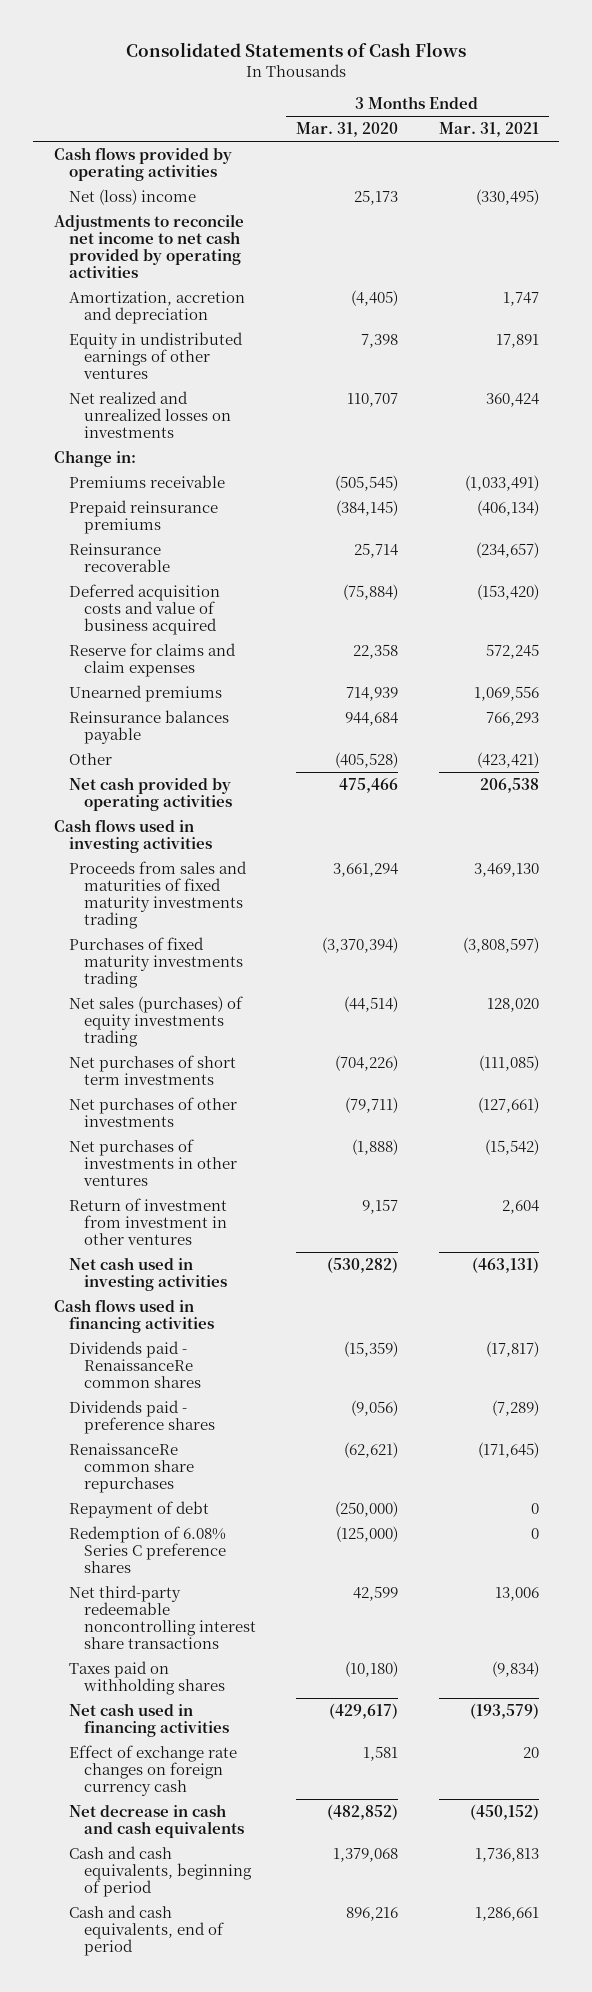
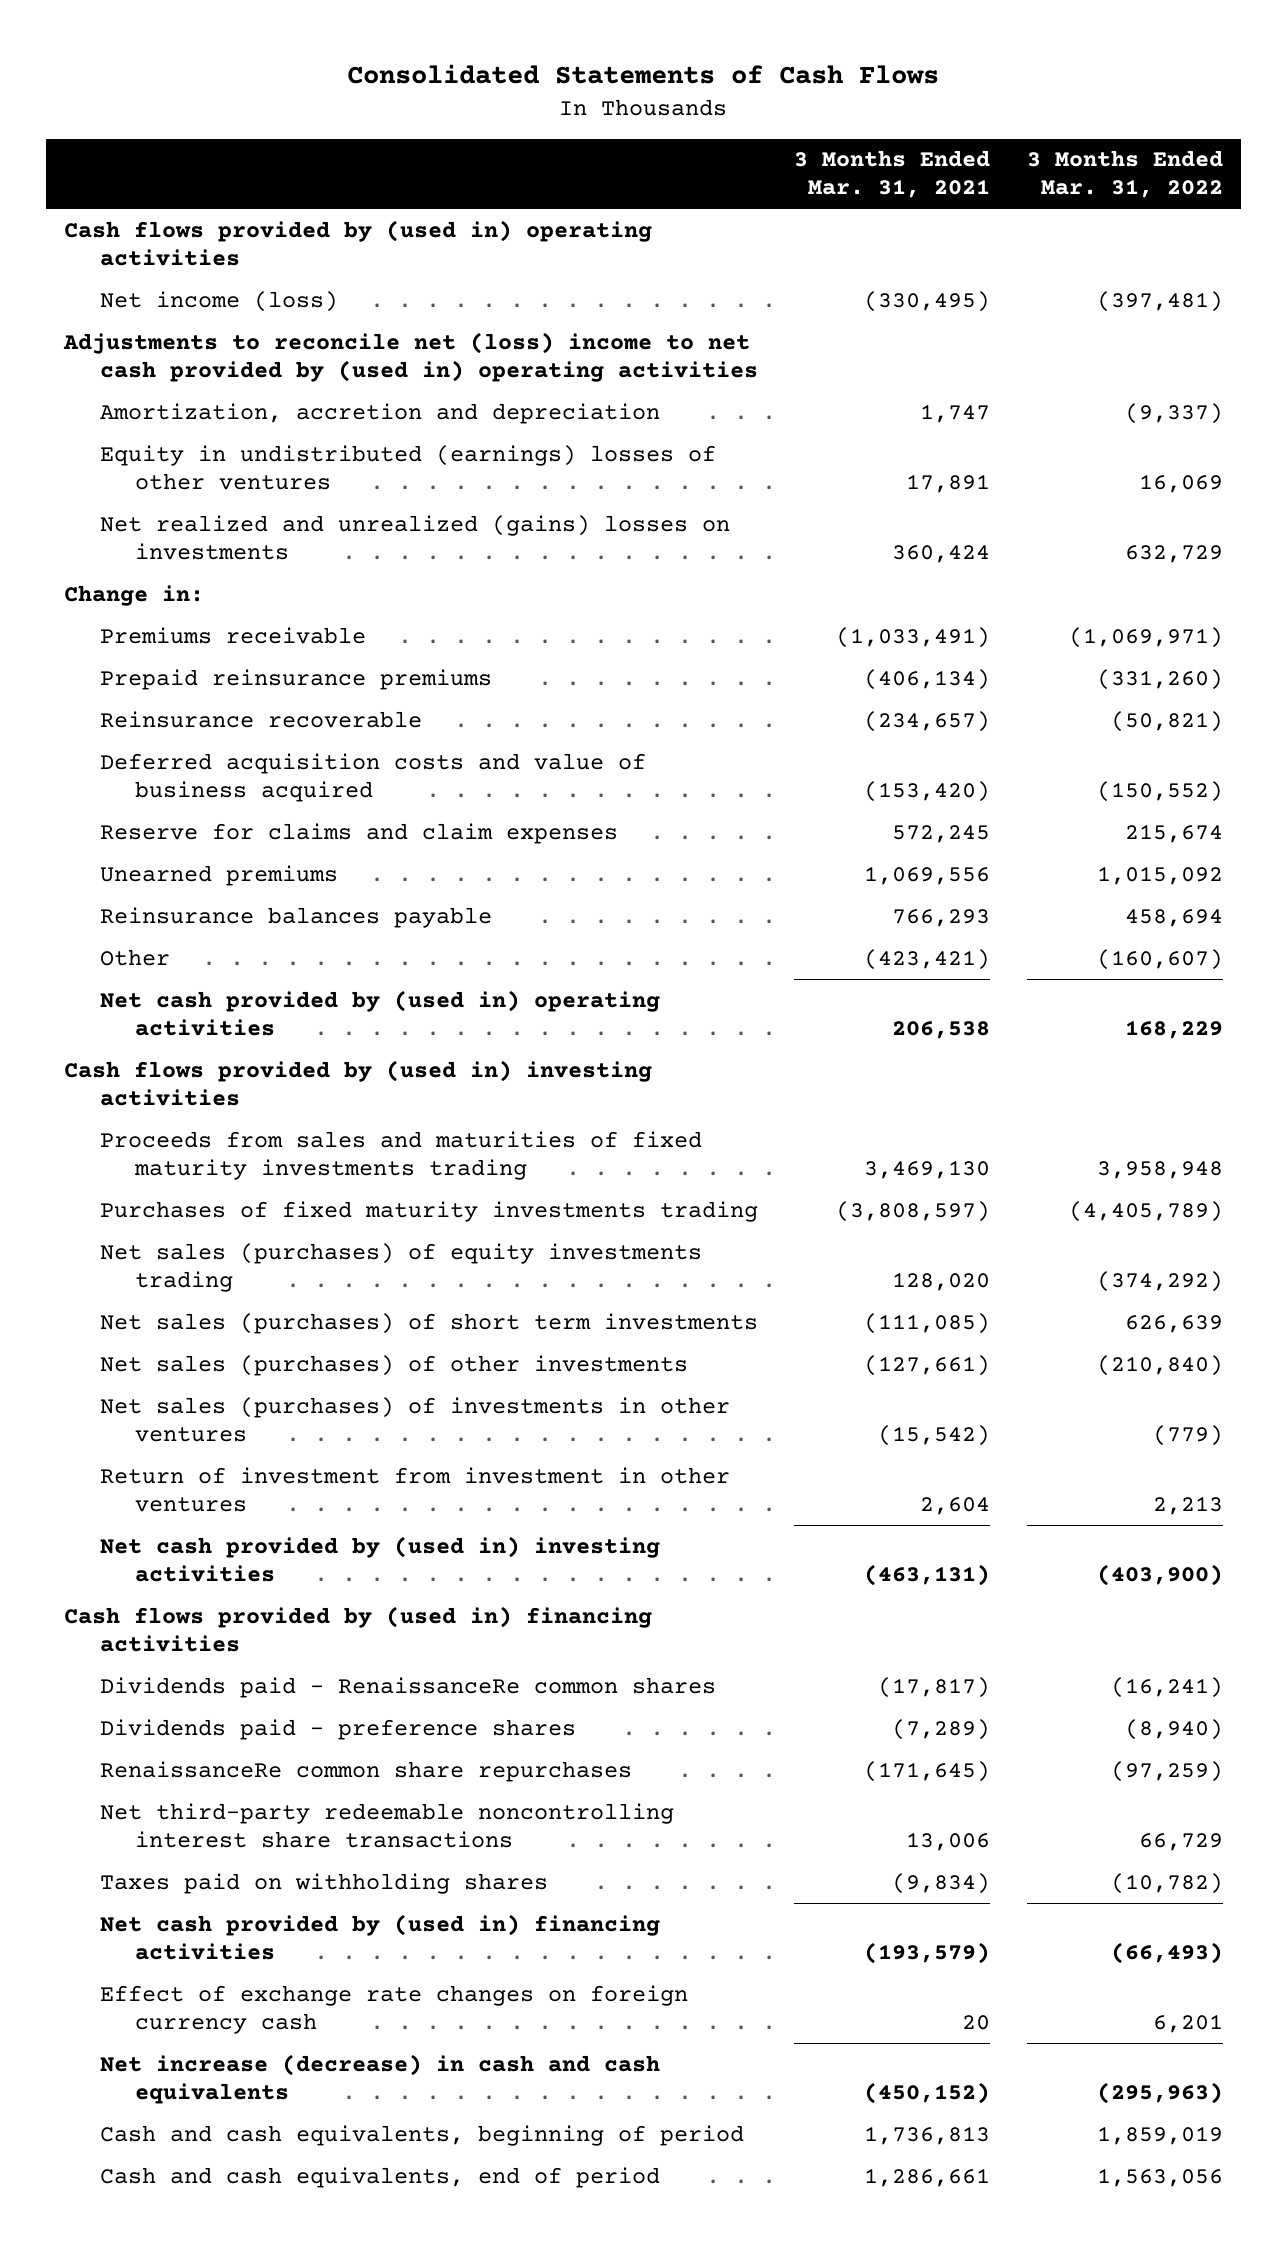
[296,122,399,138] Mar. 31, 2020 -> none
none -> [1026,150,1223,199] 3 Months Ended Mar. 31, 2022
[53,146,232,182] Cash flows provided by operating activities -> [64,219,653,266] Cash flows provided by (used in) operating activities
[68,188,196,205] Net (loss) income -> [99,290,338,312] Net income (loss)
[53,213,244,279] Adjustments to reconcile net income to net cash provided by operating activities -> [63,331,758,382] Adjustments to reconcile net (loss) income to net cash provided by (used in) operating activities
[68,331,243,380] Equity in undistributed earnings of other ventures -> [99,444,716,490] Equity in undistributed (earnings) losses of other ventures
[68,390,231,439] Net realized and unrealized losses on investments -> [99,514,730,560] Net realized and unrealized (gains) losses on investments
[68,776,232,812] Net cash provided by operating activities -> [99,989,660,1036] Net cash provided by (used in) operating activities
[53,818,212,854] Cash flows used in investing activities -> [64,1059,653,1106] Cash flows provided by (used in) investing activities
[68,1054,236,1086] Net purchases of short term investments -> [99,1312,758,1334] Net sales (purchases) of short term investments
[68,1096,237,1128] Net purchases of other investments -> [99,1354,688,1376] Net sales (purchases) of other investments
[68,1138,237,1187] Net purchases of investments in other ventures -> [99,1396,730,1442] Net sales (purchases) of investments in other ventures
[68,1256,227,1292] Net cash used in investing activities -> [99,1535,660,1582] Net cash provided by (used in) investing activities
[53,1298,214,1334] Cash flows used in financing activities -> [64,1605,653,1652] Cash flows provided by (used in) financing activities
[68,1500,209,1518] Repayment of debt -> none
[68,1525,226,1574] Redemption of 6.08% Series C preference shares -> none
[68,1702,229,1738] Net cash used in financing activities -> [99,1913,660,1960] Net cash provided by (used in) financing activities
[68,1803,244,1839] Net decrease in cash and cash equivalents -> [99,2053,660,2104] Net increase (decrease) in cash and cash equivalents

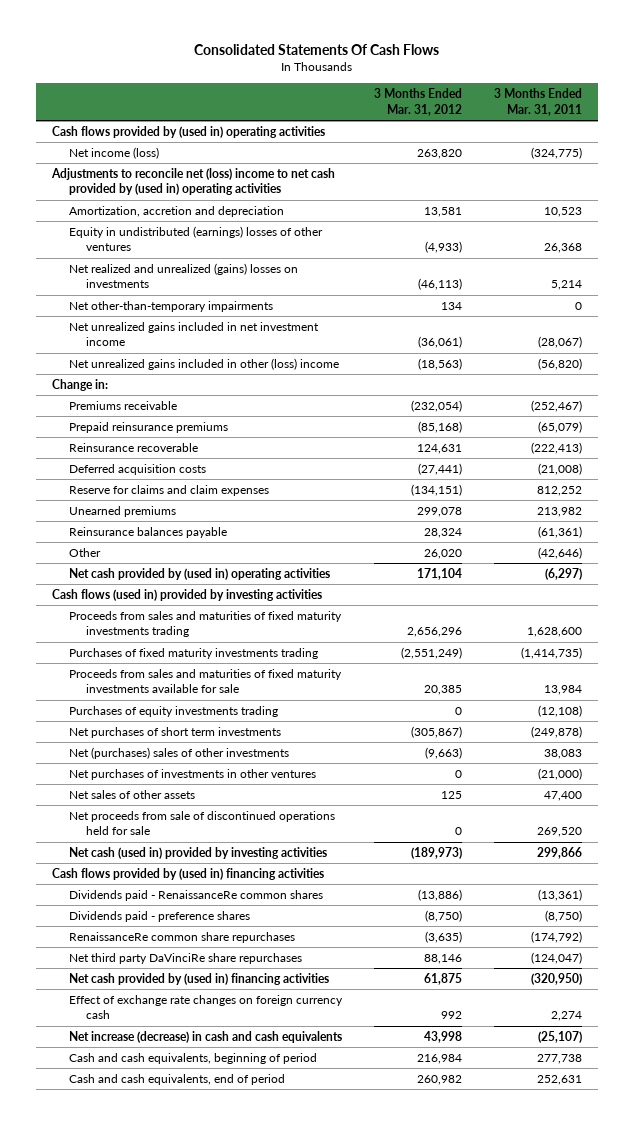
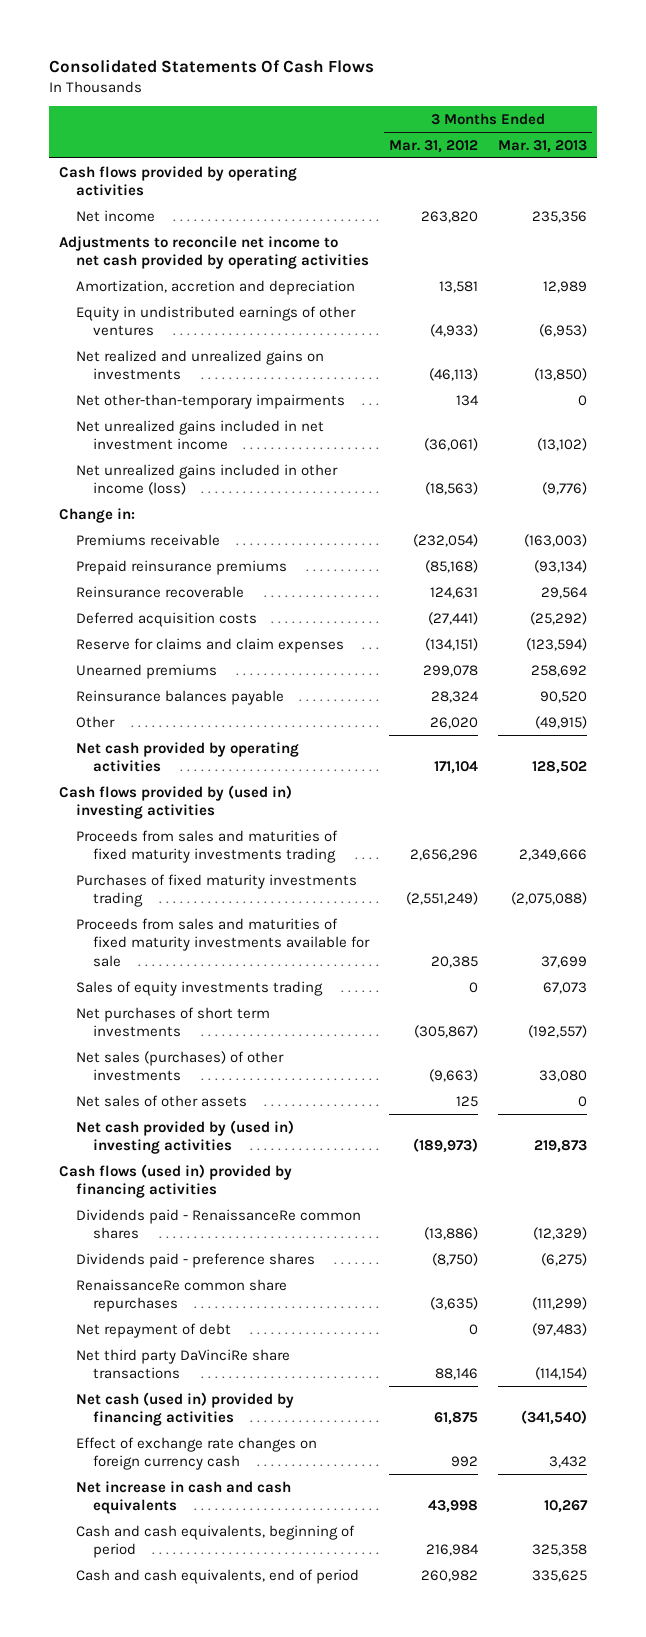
[494,88,583,116] 3 Months Ended Mar. 31, 2011 -> none
none -> [498,139,588,153] Mar. 31, 2013
[52,126,326,139] Cash flows provided by (used in) operating activities -> [58,165,297,197] Cash flows provided by operating activities
[69,147,160,160] Net income (loss) -> [75,209,155,222] Net income
[51,168,336,196] Adjustments to reconcile net (loss) income to net cash provided by (used in) operating activities -> [58,235,369,270] Adjustments to reconcile net income to net cash provided by operating activities
[69,226,324,252] Equity in undistributed (earnings) losses of other ventures -> [75,305,356,337] Equity in undistributed earnings of other ventures
[69,263,299,289] Net realized and unrealized (gains) losses on investments -> [75,349,324,381] Net realized and unrealized gains on investments
[69,358,340,371] Net unrealized gains included in other (loss) income -> [75,463,338,496] Net unrealized gains included in other income (loss)
[69,568,331,581] Net cash provided by (used in) operating activities -> [75,741,299,773] Net cash provided by operating activities
[52,589,323,602] Cash flows (used in) provided by investing activities -> [58,784,292,820] Cash flows provided by (used in) investing activities
[69,706,279,718] Purchases of equity investments trading -> [75,980,323,996] Sales of equity investments trading
[69,769,317,781] Net purchases of investments in other ventures -> none
[69,747,290,760] Net (purchases) sales of other investments -> [75,1050,284,1082] Net sales (purchases) of other investments
[69,811,336,836] Net proceeds from sale of discontinued operations held for sale -> none
[69,847,328,860] Net cash (used in) provided by investing activities -> [75,1119,294,1155] Net cash provided by (used in) investing activities
[52,868,325,881] Cash flows provided by (used in) financing activities -> [58,1163,292,1199] Cash flows (used in) provided by financing activities
none -> [75,1322,231,1338] Net repayment of debt
[69,953,303,965] Net third party DaVinciRe share repurchases -> [75,1348,290,1380] Net third party DaVinciRe share transactions
[69,973,330,986] Net cash provided by (used in) financing activities -> [75,1391,294,1427] Net cash (used in) provided by financing activities
[69,1031,343,1044] Net increase (decrease) in cash and cash equivalents -> [75,1480,291,1515] Net increase in cash and cash equivalents

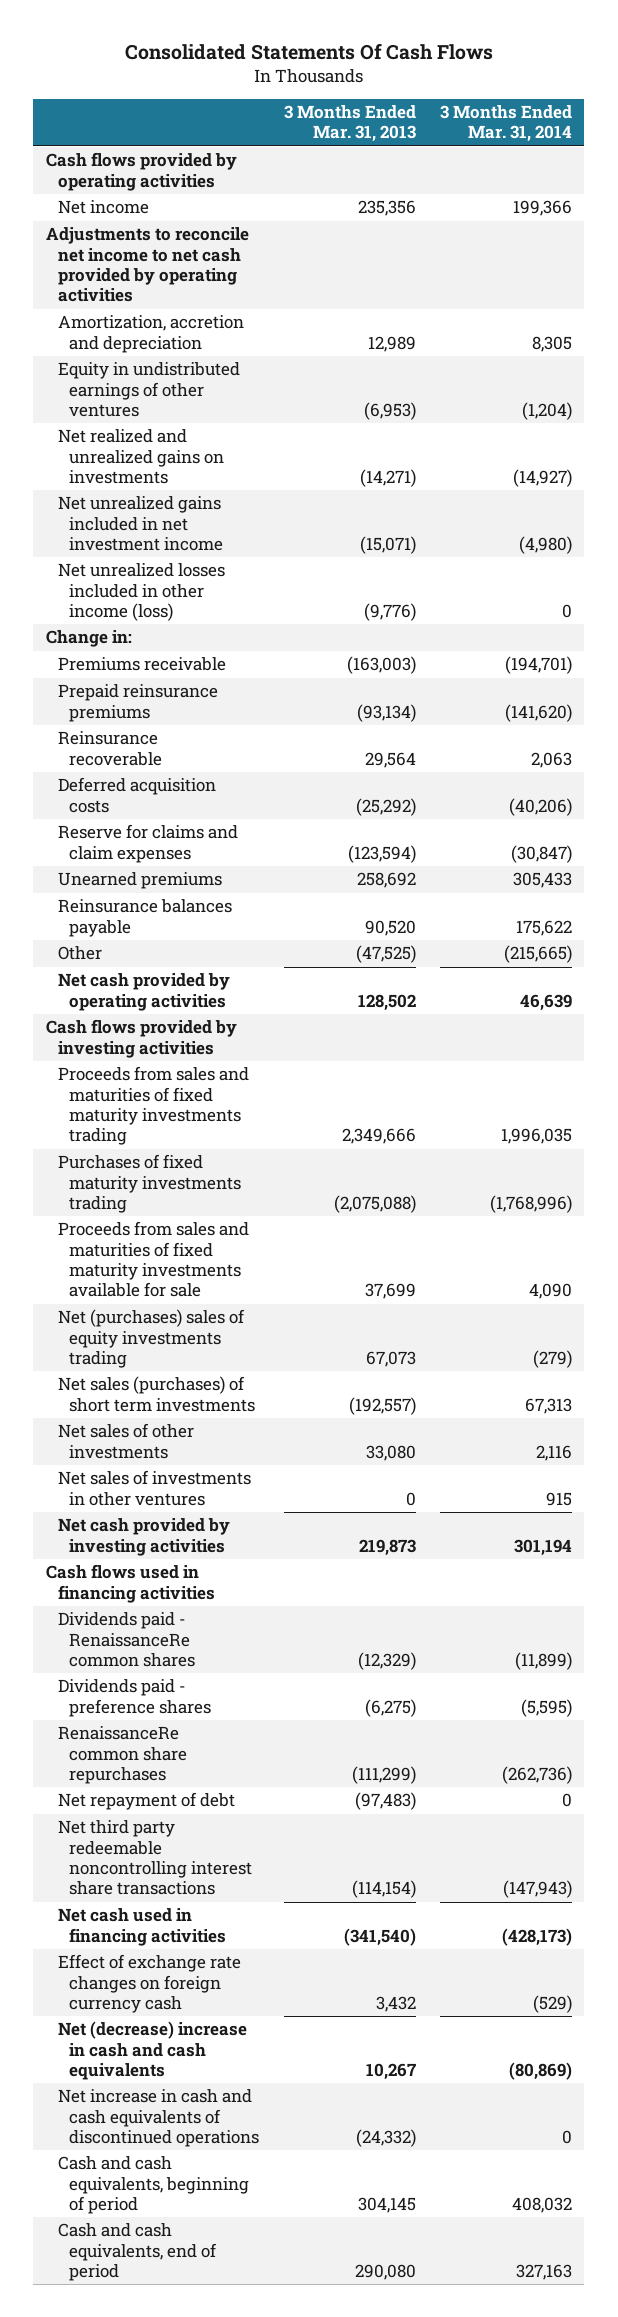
[389,139,479,153] Mar. 31, 2012 -> none
none -> [440,105,573,143] 3 Months Ended Mar. 31, 2014
[75,393,345,409] Net other-than-temporary impairments -> none
[534,368,588,382] (13,850) -> [359,468,416,487] (14,271)
[537,438,588,452] (13,102) -> [359,535,416,554] (15,071)
[75,463,338,496] Net unrealized gains included in other income (loss) -> [57,563,225,621] Net unrealized losses included in other income (loss)
[535,715,588,729] (49,915) -> [355,945,416,964] (47,525)
[58,784,292,820] Cash flows provided by (used in) investing activities -> [45,1019,237,1058] Cash flows provided by investing activities
[75,980,323,996] Sales of equity investments trading -> [57,1309,245,1368] Net (purchases) sales of equity investments trading
[75,1006,270,1038] Net purchases of short term investments -> [57,1376,256,1412] Net sales (purchases) of short term investments
[75,1050,284,1082] Net sales (purchases) of other investments -> [57,1423,194,1459] Net sales of other investments
[75,1094,247,1107] Net sales of other assets -> [57,1470,251,1506] Net sales of investments in other ventures
[75,1119,294,1155] Net cash provided by (used in) investing activities -> [57,1518,230,1556] Net cash provided by investing activities
[58,1163,292,1199] Cash flows (used in) provided by financing activities -> [45,1564,215,1603] Cash flows used in financing activities
[75,1348,290,1380] Net third party DaVinciRe share transactions -> [57,1820,253,1896] Net third party redeemable noncontrolling interest share transactions
[75,1391,294,1427] Net cash (used in) provided by financing activities -> [57,1908,227,1946] Net cash used in financing activities
[75,1480,291,1515] Net increase in cash and cash equivalents -> [57,2021,247,2080] Net (decrease) increase in cash and cash equivalents
none -> [57,2089,260,2147] Net increase in cash and cash equivalents of discontinued operations
[532,1544,588,1557] 325,358 -> [357,2196,416,2213] 304,145
[532,1569,588,1582] 335,625 -> [354,2263,416,2280] 290,080

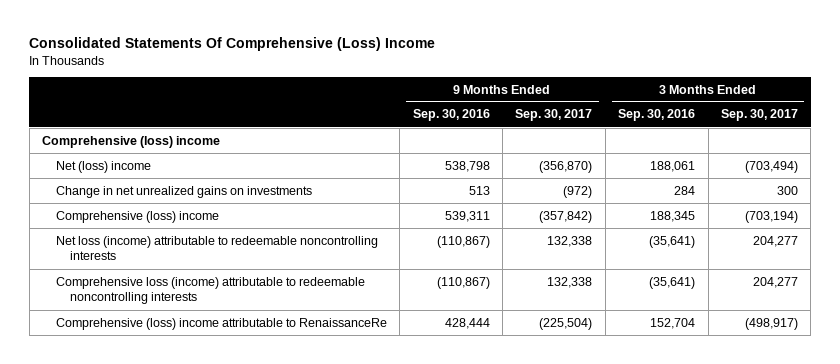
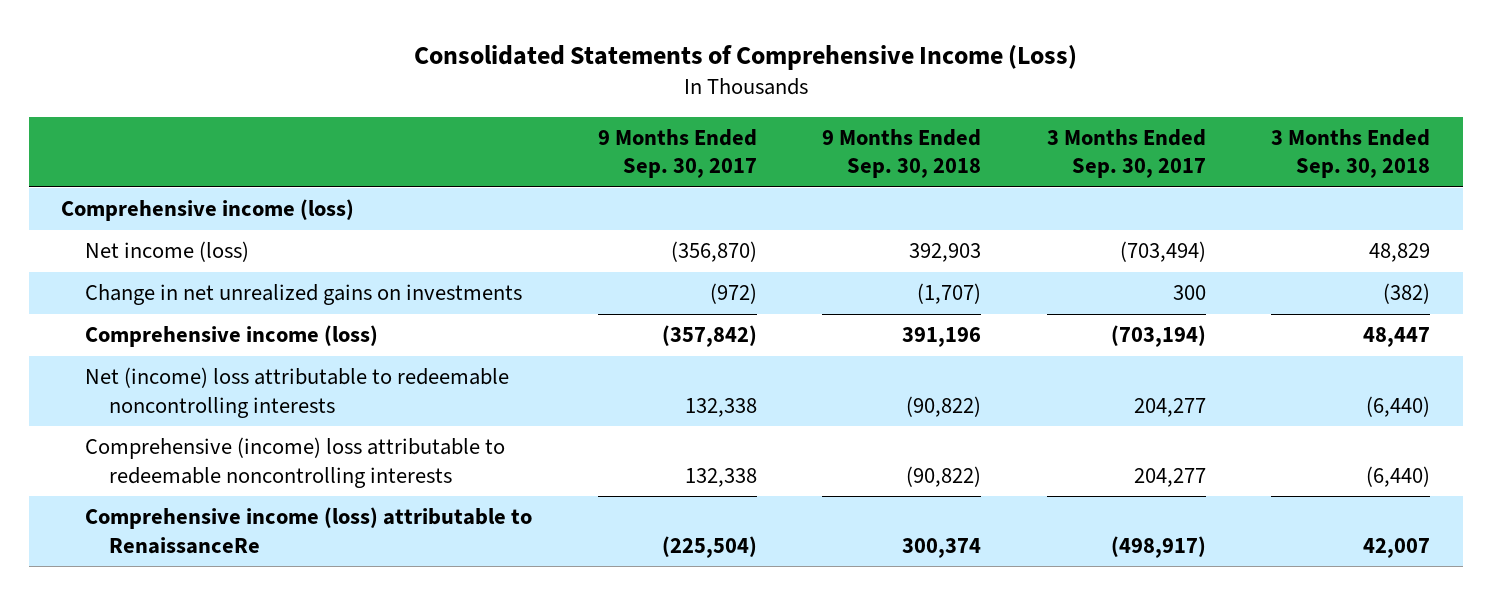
[29,37,436,52] Consolidated Statements Of Comprehensive (Loss) Income -> [413,44,1077,70] Consolidated Statements of Comprehensive Income (Loss)
[412,109,490,122] Sep. 30, 2016 -> none
[618,109,696,122] Sep. 30, 2016 -> none
none -> [822,129,982,179] 9 Months Ended Sep. 30, 2018
none -> [1271,129,1431,179] 3 Months Ended Sep. 30, 2018
[41,135,220,148] Comprehensive (loss) income -> [61,199,355,222] Comprehensive income (loss)
[55,160,151,173] Net (loss) income -> [85,241,250,263] Net income (loss)
[55,210,219,223] Comprehensive (loss) income -> [85,325,379,348] Comprehensive income (loss)
[55,235,378,261] Net loss (income) attributable to redeemable noncontrolling interests -> [85,367,510,418] Net (income) loss attributable to redeemable noncontrolling interests
[55,276,365,305] Comprehensive loss (income) attributable to redeemable noncontrolling interests -> [85,437,506,488] Comprehensive (income) loss attributable to redeemable noncontrolling interests
[55,317,387,330] Comprehensive (loss) income attributable to RenaissanceRe -> [85,507,533,554] Comprehensive income (loss) attributable to RenaissanceRe

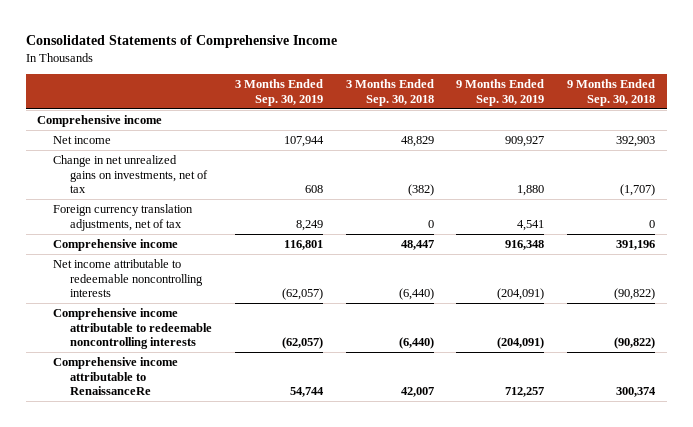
[413,44,1077,70] Consolidated Statements of Comprehensive Income (Loss) -> [25,35,337,49] Consolidated Statements of Comprehensive Income
[597,129,757,179] 9 Months Ended Sep. 30, 2017 -> none
[1046,129,1206,179] 3 Months Ended Sep. 30, 2017 -> none
none -> [234,79,323,106] 3 Months Ended Sep. 30, 2019
none -> [456,79,545,106] 9 Months Ended Sep. 30, 2019
[61,199,355,222] Comprehensive income (loss) -> [37,115,163,128] Comprehensive income
[85,241,250,263] Net income (loss) -> [53,136,112,145] Net income
[85,284,523,306] Change in net unrealized gains on investments -> [53,155,208,193] Change in net unrealized gains on investments, net of tax
none -> [53,204,194,231] Foreign currency translation adjustments, net of tax
[85,325,379,348] Comprehensive income (loss) -> [53,239,179,252] Comprehensive income
[85,367,510,418] Net (income) loss attributable to redeemable noncontrolling interests -> [53,259,203,297] Net income attributable to redeemable noncontrolling interests
[85,437,506,488] Comprehensive (income) loss attributable to redeemable noncontrolling interests -> [53,308,212,349] Comprehensive income attributable to redeemable noncontrolling interests
[85,507,533,554] Comprehensive income (loss) attributable to RenaissanceRe -> [53,357,179,395] Comprehensive income attributable to RenaissanceRe

